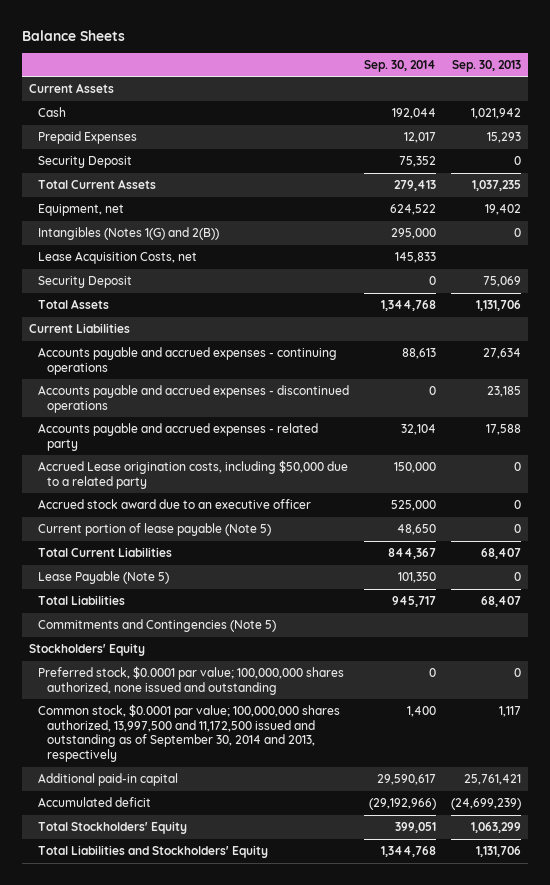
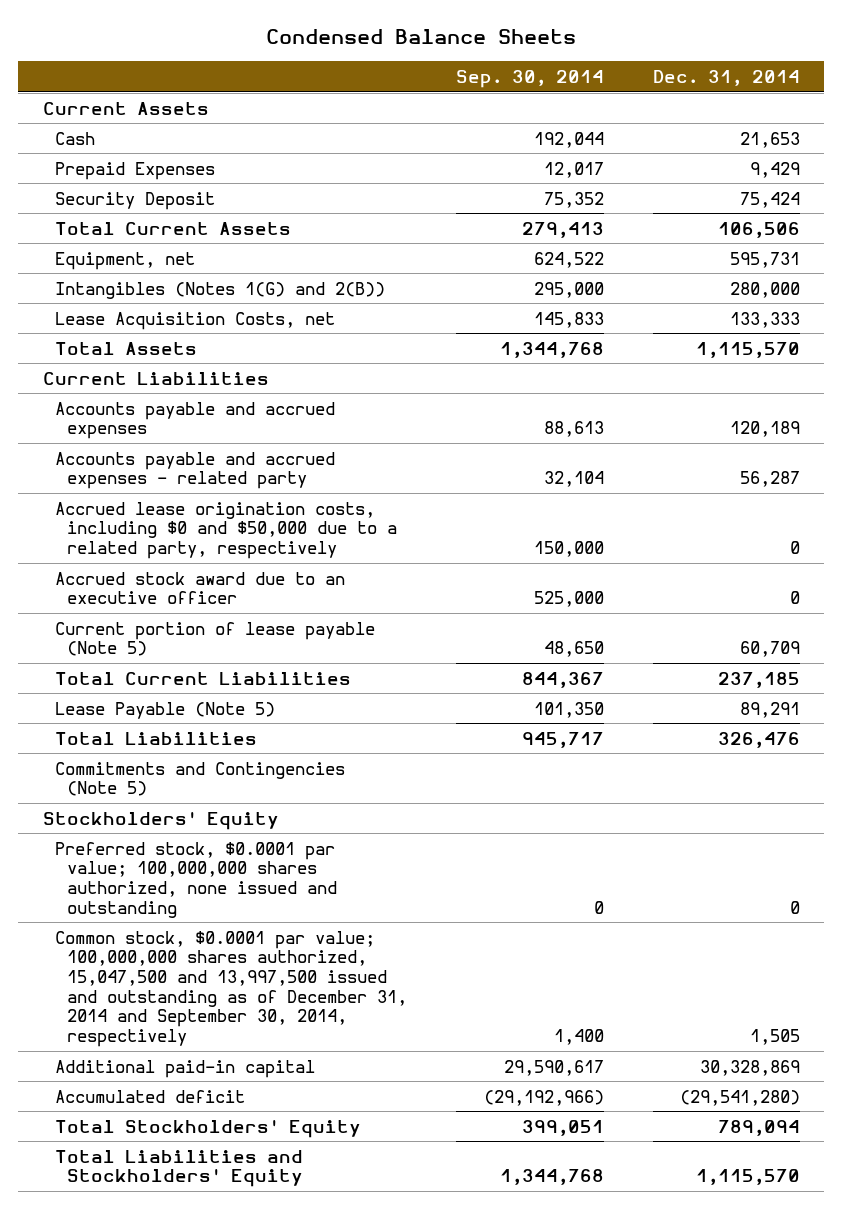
[21,29,125,41] Balance Sheets -> [266,29,577,45] Condensed Balance Sheets
[451,59,521,72] Sep. 30, 2013 -> none
none -> [652,69,800,86] Dec. 31, 2014
[38,276,133,289] Security Deposit -> none
[38,385,350,413] Accounts payable and accrued expenses - discontinued operations -> none
[38,347,338,375] Accounts payable and accrued expenses - continuing operations -> [54,401,335,440] Accounts payable and accrued expenses
[38,460,349,489] Accrued Lease origination costs, including $50,000 due to a related party -> [54,501,398,559] Accrued lease origination costs, including $0 and $50,000 due to a related party, respectively
[38,704,341,762] Common stock, $0.0001 par value; 100,000,000 shares authorized, 13,997,500 and 11,172,500 issued and outstanding as of September 30, 2014 and 2013, respectively -> [54,930,408,1047] Common stock, $0.0001 par value; 100,000,000 shares authorized, 15,047,500 and 13,997,500 issued and outstanding as of December 31, 2014 and September 30, 2014, respectively

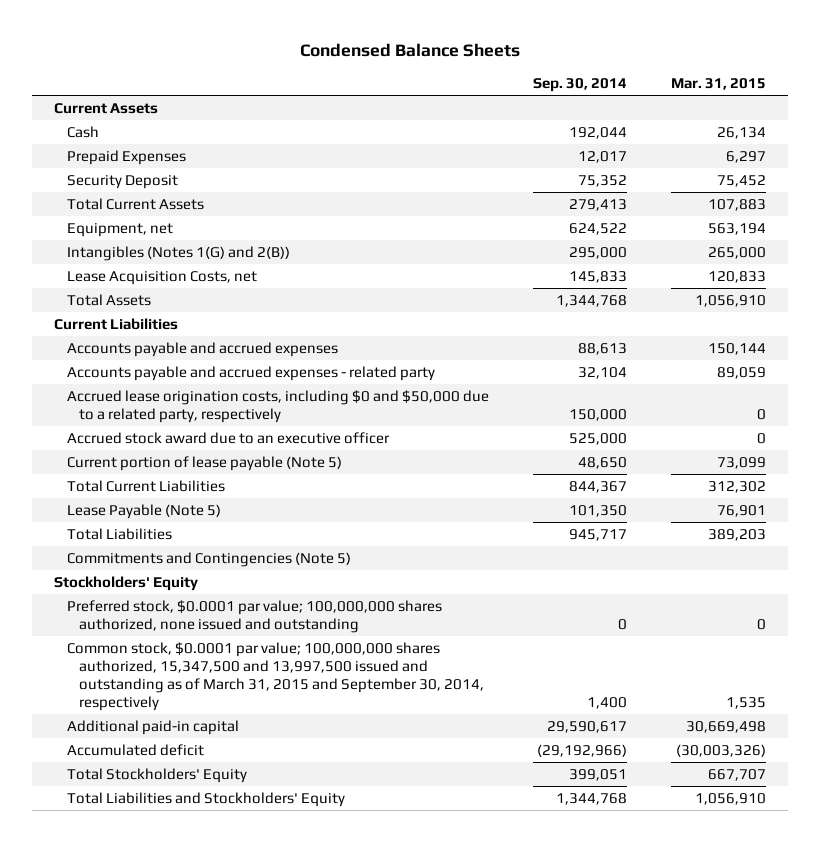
[652,69,800,86] Dec. 31, 2014 -> none
none -> [671,77,767,90] Mar. 31, 2015
[54,930,408,1047] Common stock, $0.0001 par value; 100,000,000 shares authorized, 15,047,500 and 13,997,500 issued and outstanding as of December 31, 2014 and September 30, 2014, respectively -> [66,642,485,712] Common stock, $0.0001 par value; 100,000,000 shares authorized, 15,347,500 and 13,997,500 issued and outstanding as of March 31, 2015 and September 30, 2014, respectively

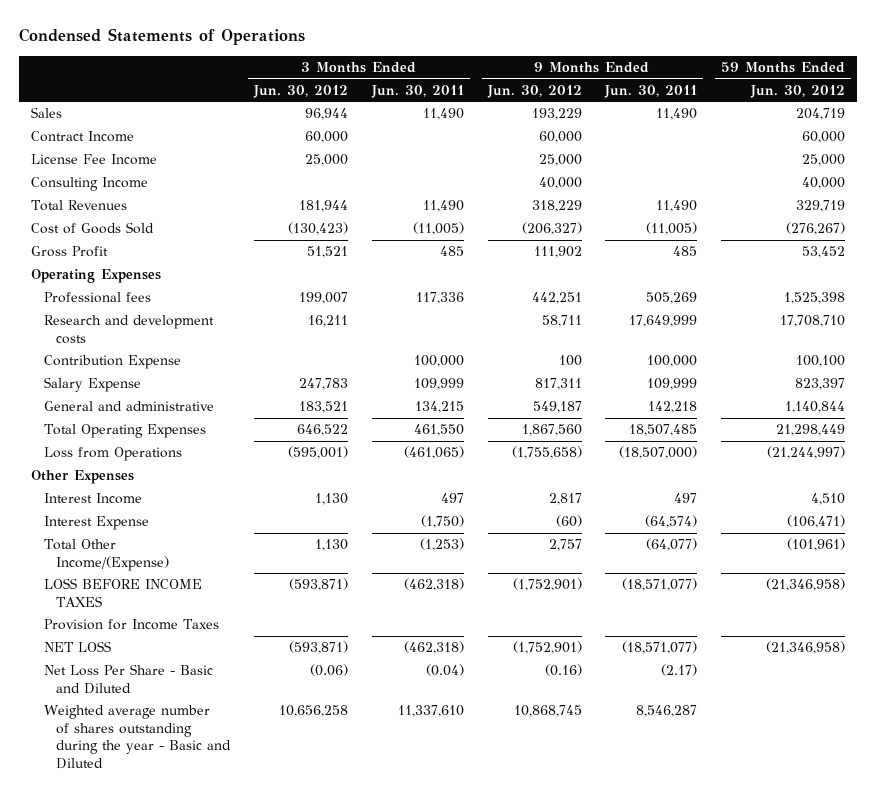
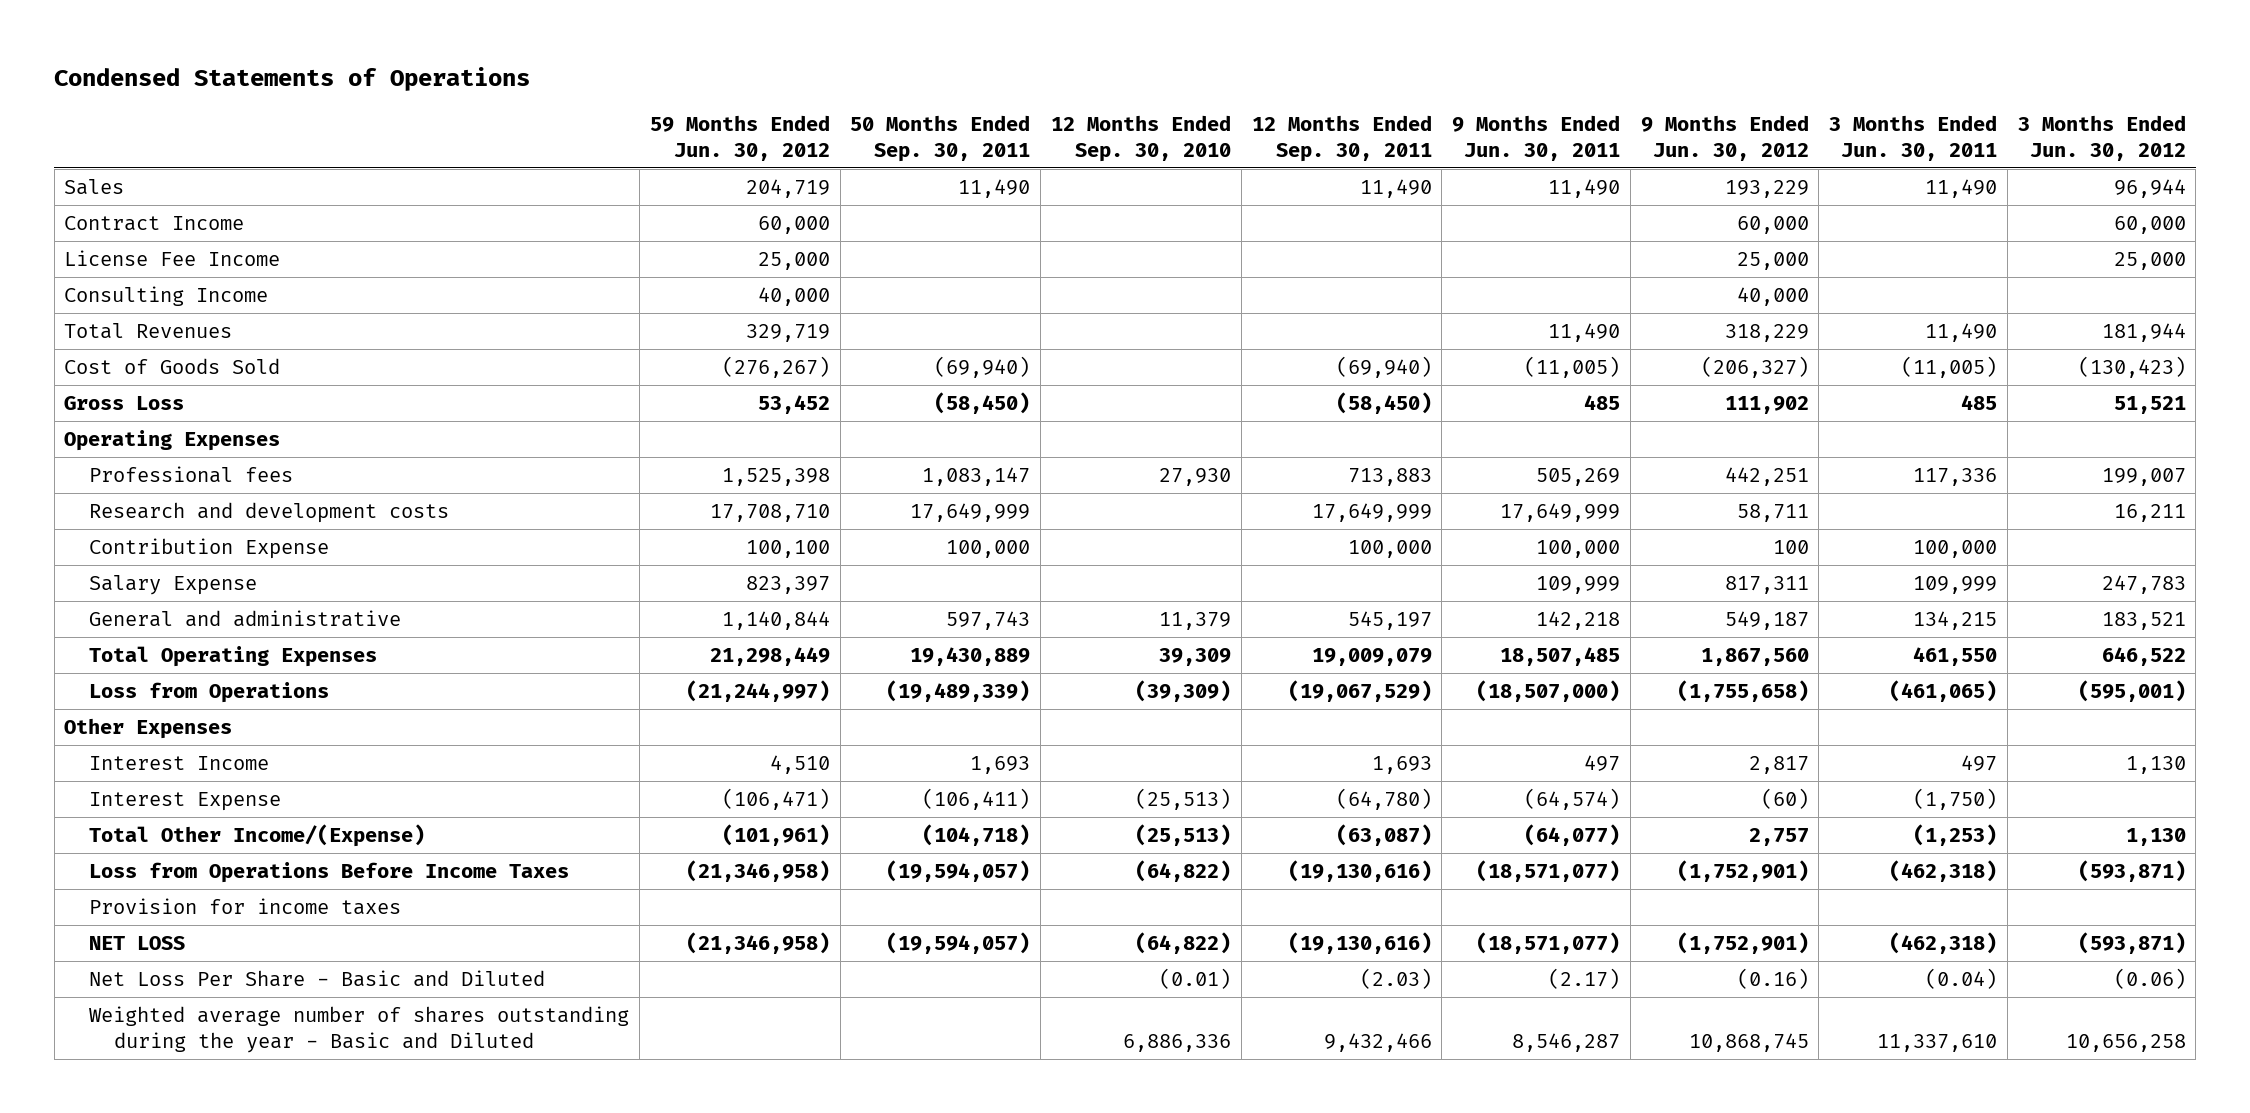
none -> [850,114,1031,162] 50 Months Ended Sep. 30, 2011
none -> [1050,114,1231,162] 12 Months Ended Sep. 30, 2010
none -> [1251,114,1432,162] 12 Months Ended Sep. 30, 2011
[31,246,109,258] Gross Profit -> [64,396,185,411] Gross Loss
[43,578,202,607] LOSS BEFORE INCOME TAXES -> [89,862,570,884] Loss from Operations Before Income Taxes
[43,619,219,631] Provision for Income Taxes -> [89,898,402,916] Provision for income taxes

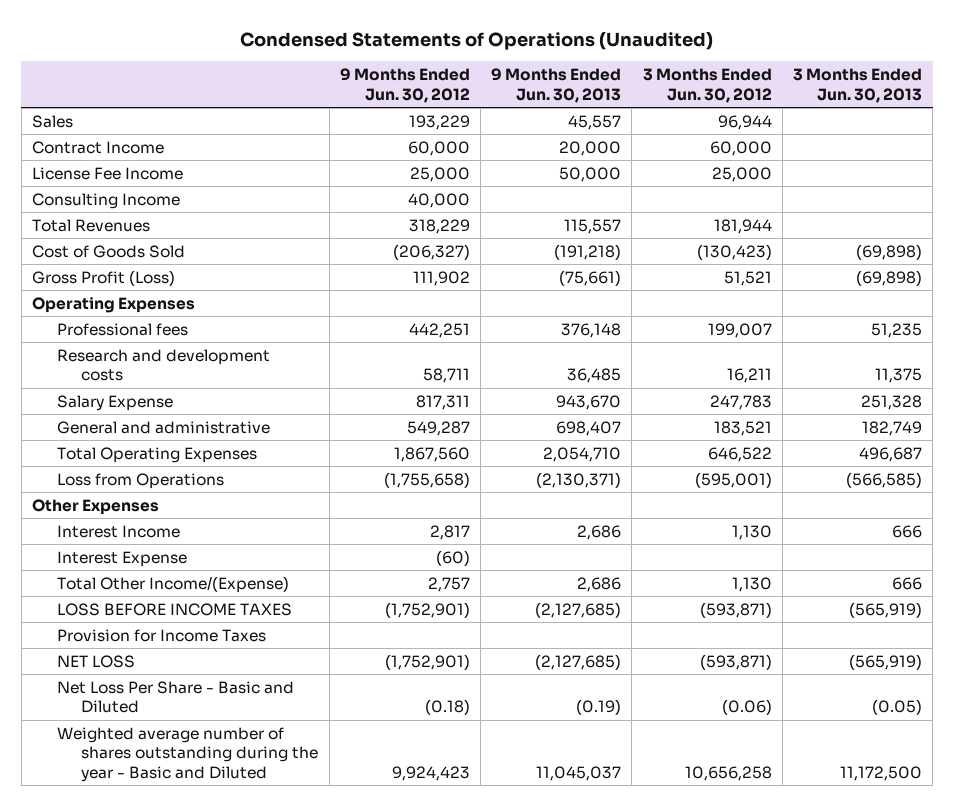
[54,66,531,91] Condensed Statements of Operations -> [240,31,714,50] Condensed Statements of Operations (Unaudited)
[649,114,830,161] 59 Months Ended Jun. 30, 2012 -> none
[850,114,1031,162] 50 Months Ended Sep. 30, 2011 -> none
[1050,114,1231,162] 12 Months Ended Sep. 30, 2010 -> none
[1251,114,1432,162] 12 Months Ended Sep. 30, 2011 -> none
[1452,114,1621,161] 9 Months Ended Jun. 30, 2011 -> none
[1829,114,1998,161] 3 Months Ended Jun. 30, 2011 -> none
none -> [491,68,622,103] 9 Months Ended Jun. 30, 2013
none -> [793,68,923,103] 3 Months Ended Jun. 30, 2013
[64,396,185,411] Gross Loss -> [32,269,176,286] Gross Profit (Loss)
[89,538,330,560] Contribution Expense -> none
[1724,611,1809,631] 549,187 -> [406,420,470,436] 549,287
[89,862,570,884] Loss from Operations Before Income Taxes -> [56,602,292,616] LOSS BEFORE INCOME TAXES
[89,898,402,916] Provision for income taxes -> [56,628,266,642] Provision for Income Taxes
[1736,968,1809,990] (0.16) -> [424,699,470,716] (0.18)
[1688,1032,1809,1052] 10,868,745 -> [391,766,470,782] 9,924,423

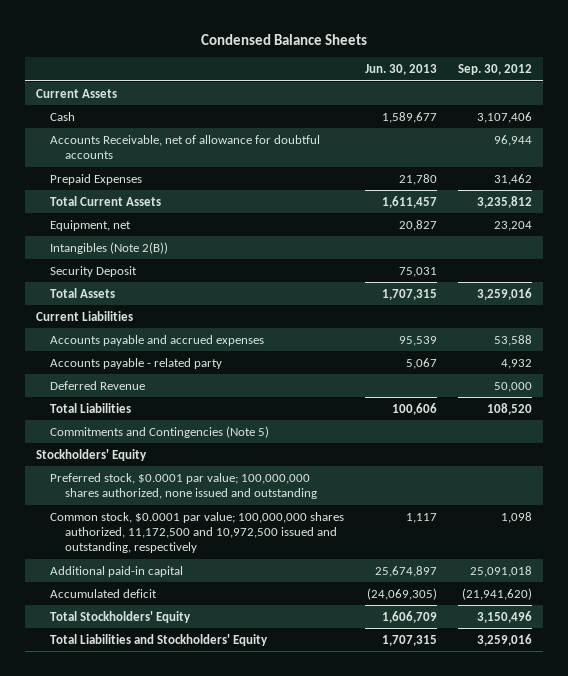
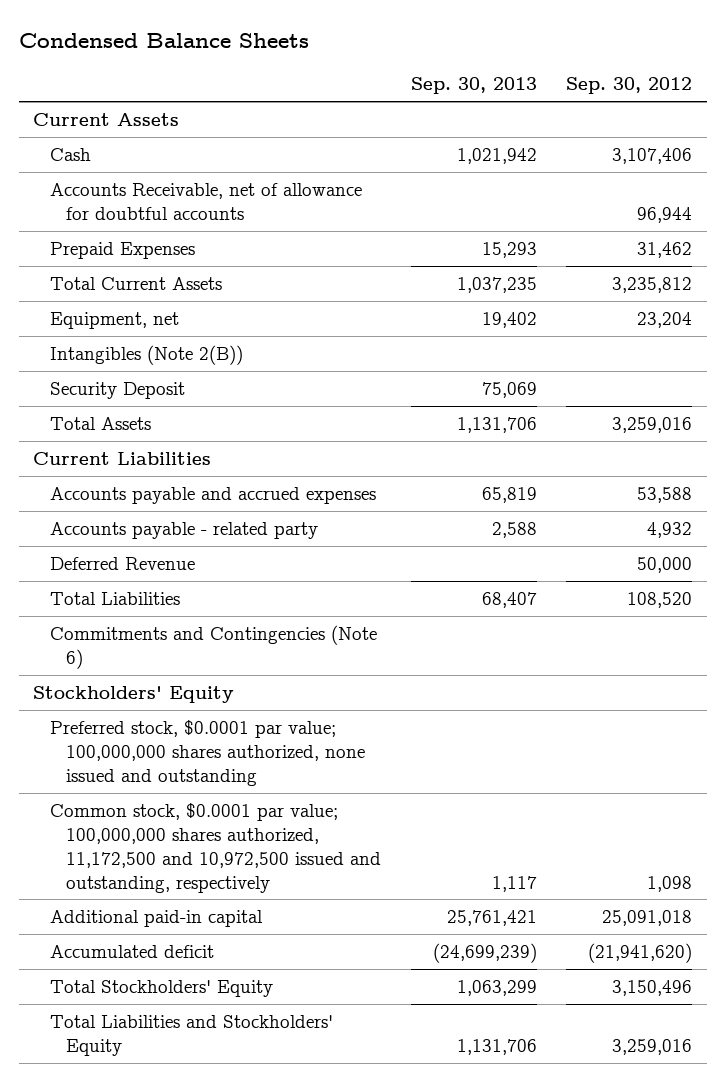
[365,64,438,76] Jun. 30, 2013 -> none
none -> [410,77,537,95] Sep. 30, 2013
[50,425,270,438] Commitments and Contingencies (Note 5) -> [49,624,377,669] Commitments and Contingencies (Note 6)

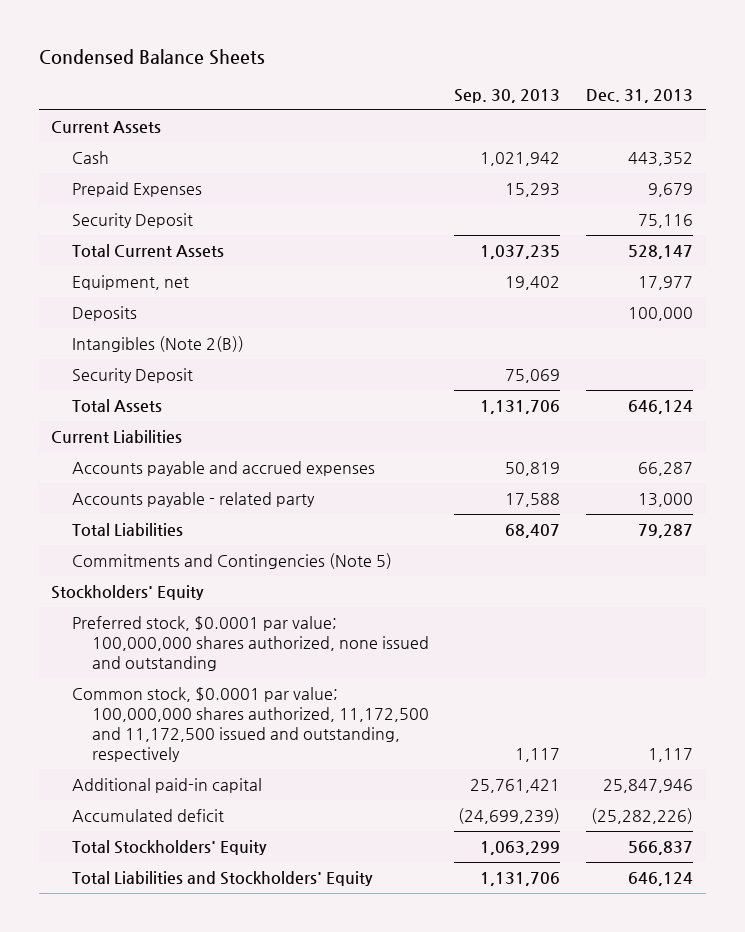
[566,77,693,95] Sep. 30, 2012 -> none
none -> [586,88,694,103] Dec. 31, 2013
[49,182,362,220] Accounts Receivable, net of allowance for doubtful accounts -> none
none -> [71,213,193,229] Security Deposit
none -> [71,306,137,322] Deposits
[49,556,195,570] Deferred Revenue -> none
[481,486,537,503] 65,819 -> [505,462,561,477] 50,819
[491,521,537,538] 2,588 -> [505,493,561,508] 17,588
[49,624,377,669] Commitments and Contingencies (Note 6) -> [71,553,392,570] Commitments and Contingencies (Note 5)
[49,802,382,893] Common stock, $0.0001 par value; 100,000,000 shares authorized, 11,172,500 and 10,972,500 issued and outstanding, respectively -> [71,687,429,762] Common stock, $0.0001 par value; 100,000,000 shares authorized, 11,172,500 and 11,172,500 issued and outstanding, respectively

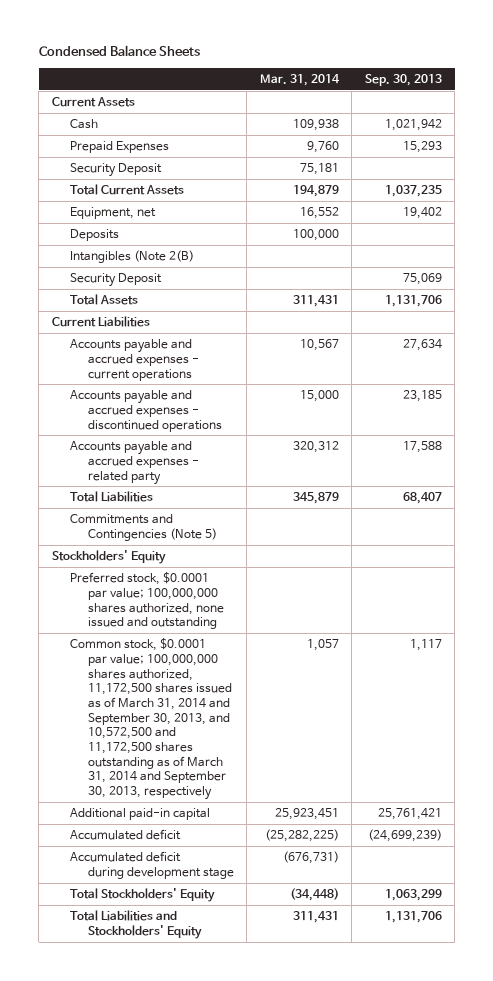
[586,88,694,103] Dec. 31, 2013 -> none
none -> [259,73,340,86] Mar. 31, 2014
[71,336,244,353] Intangibles (Note 2(B)) -> [69,250,194,264] Intangibles (Note 2(B)
[71,461,375,477] Accounts payable and accrued expenses -> [69,339,199,381] Accounts payable and accrued expenses - current operations
[505,462,561,477] 50,819 -> [402,339,442,352] 27,634
none -> [69,390,222,432] Accounts payable and accrued expenses - discontinued operations
[71,492,315,508] Accounts payable - related party -> [69,441,199,485] Accounts payable and accrued expenses - related party
[71,687,429,762] Common stock, $0.0001 par value; 100,000,000 shares authorized, 11,172,500 and 11,172,500 issued and outstanding, respectively -> [69,638,232,801] Common stock, $0.0001 par value; 100,000,000 shares authorized, 11,172,500 shares issued as of March 31, 2014 and September 30, 2013, and 10,572,500 and 11,172,500 shares outstanding as of March 31, 2014 and September 30, 2013, respectively
none -> [69,851,234,879] Accumulated deficit during development stage

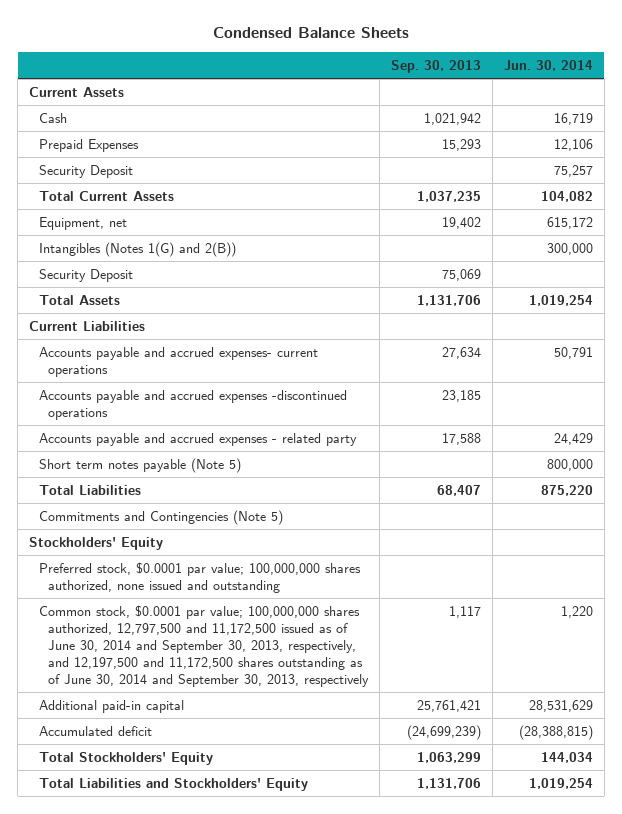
[259,73,340,86] Mar. 31, 2014 -> none
none -> [503,59,593,71] Jun. 30, 2014
[69,229,119,242] Deposits -> none
[69,250,194,264] Intangibles (Note 2(B) -> [38,241,236,257] Intangibles (Notes 1(G) and 2(B))
[69,339,199,381] Accounts payable and accrued expenses - current operations -> [38,346,318,377] Accounts payable and accrued expenses- current operations
[69,390,222,432] Accounts payable and accrued expenses - discontinued operations -> [38,389,347,420] Accounts payable and accrued expenses -discontinued operations
none -> [38,457,241,473] Short term notes payable (Note 5)
[69,638,232,801] Common stock, $0.0001 par value; 100,000,000 shares authorized, 11,172,500 shares issued as of March 31, 2014 and September 30, 2013, and 10,572,500 and 11,172,500 shares outstanding as of March 31, 2014 and September 30, 2013, respectively -> [38,604,370,687] Common stock, $0.0001 par value; 100,000,000 shares authorized, 12,797,500 and 11,172,500 issued as of June 30, 2014 and September 30, 2013, respectively, and 12,197,500 and 11,172,500 shares outstanding as of June 30, 2014 and September 30, 2013, respectively
[69,851,234,879] Accumulated deficit during development stage -> none

